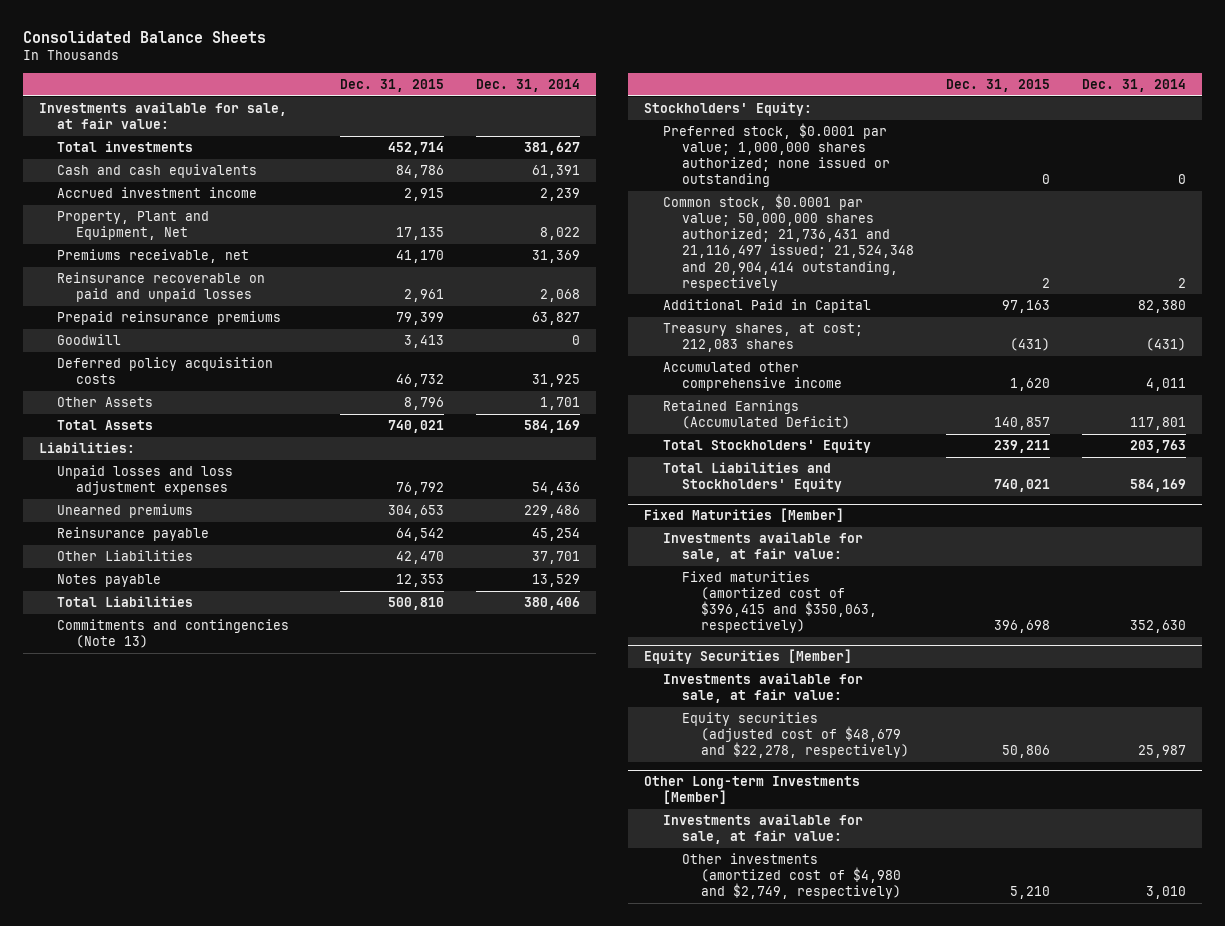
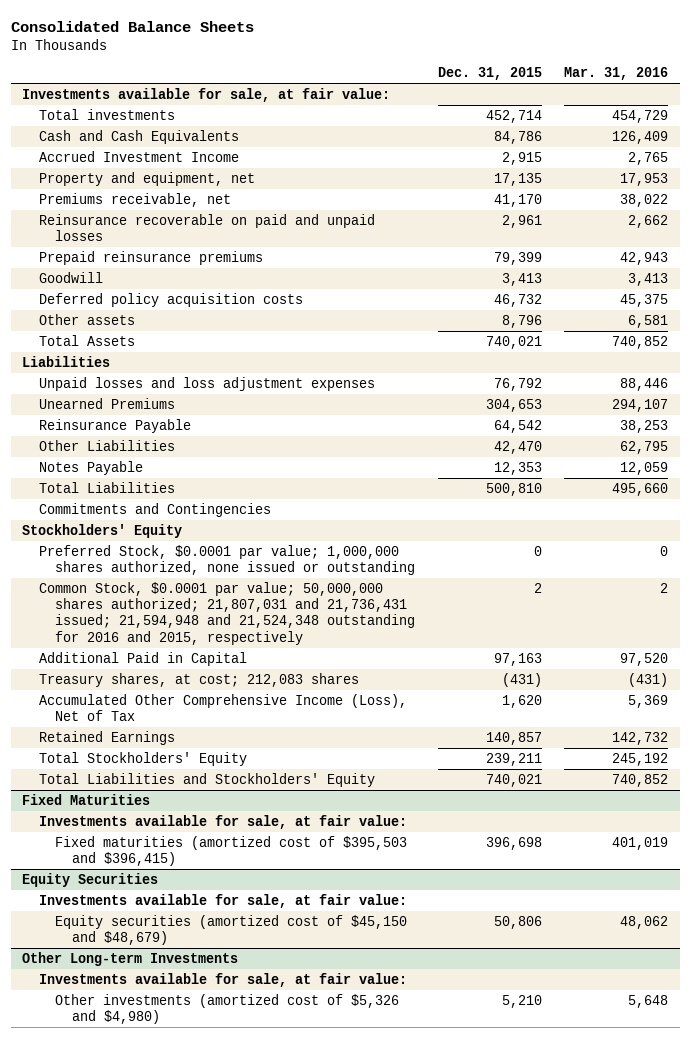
[476,79,581,93] Dec. 31, 2014 -> none
none -> [564,67,669,81] Mar. 31, 2016
[57,164,258,179] Cash and cash equivalents -> [38,129,239,144] Cash and Cash Equivalents
[57,187,258,199] Accrued investment income -> [38,150,239,162] Accrued Investment Income
[57,211,210,241] Property, Plant and Equipment, Net -> [38,171,255,186] Property and equipment, net
[57,397,154,408] Other Assets -> [38,313,135,325] Other assets
[38,442,135,454] Liabilities: -> [22,355,111,367] Liabilities
[57,504,194,519] Unearned premiums -> [38,397,175,409] Unearned Premiums
[57,527,210,542] Reinsurance payable -> [38,418,191,433] Reinsurance Payable
[57,574,162,588] Notes payable -> [38,460,143,475] Notes Payable
[57,619,290,649] Commitments and contingencies (Note 13) -> [38,502,271,517] Commitments and Contingencies
[644,102,813,117] Stockholders' Equity: -> [22,523,183,538] Stockholders' Equity
[663,123,891,188] Preferred stock, $0.0001 par value; 1,000,000 shares authorized; none issued or outstanding -> [38,544,416,575] Preferred Stock, $0.0001 par value; 1,000,000 shares authorized, none issued or outstanding
[663,194,915,291] Common stock, $0.0001 par value; 50,000,000 shares authorized; 21,736,431 and 21,116,497 issued; 21,524,348 and 20,904,414 outstanding, respectively -> [38,581,416,645] Common Stock, $0.0001 par value; 50,000,000 shares authorized; 21,807,031 and 21,736,431 issued; 21,594,948 and 21,524,348 outstanding for 2016 and 2015, respectively
[663,362,843,392] Accumulated other comprehensive income -> [38,693,407,721] Accumulated Other Comprehensive Income (Loss), Net of Tax
[663,400,851,430] Retained Earnings (Accumulated Deficit) -> [38,730,175,745] Retained Earnings
[644,508,845,523] Fixed Maturities [Member] -> [22,793,151,805] Fixed Maturities
[682,571,878,634] Fixed maturities (amortized cost of $396,415 and $350,063, respectively) -> [55,835,408,866] Fixed maturities (amortized cost of $395,503 and $396,415)
[644,649,853,665] Equity Securities [Member] -> [22,872,159,887] Equity Securities
[682,712,910,759] Equity securities (adjusted cost of $48,679 and $22,278, respectively) -> [55,914,408,945] Equity securities (amortized cost of $45,150 and $48,679)
[644,776,861,805] Other Long-term Investments [Member] -> [22,951,239,966] Other Long-term Investments
[682,853,902,900] Other investments (amortized cost of $4,980 and $2,749, respectively) -> [55,993,400,1024] Other investments (amortized cost of $5,326 and $4,980)

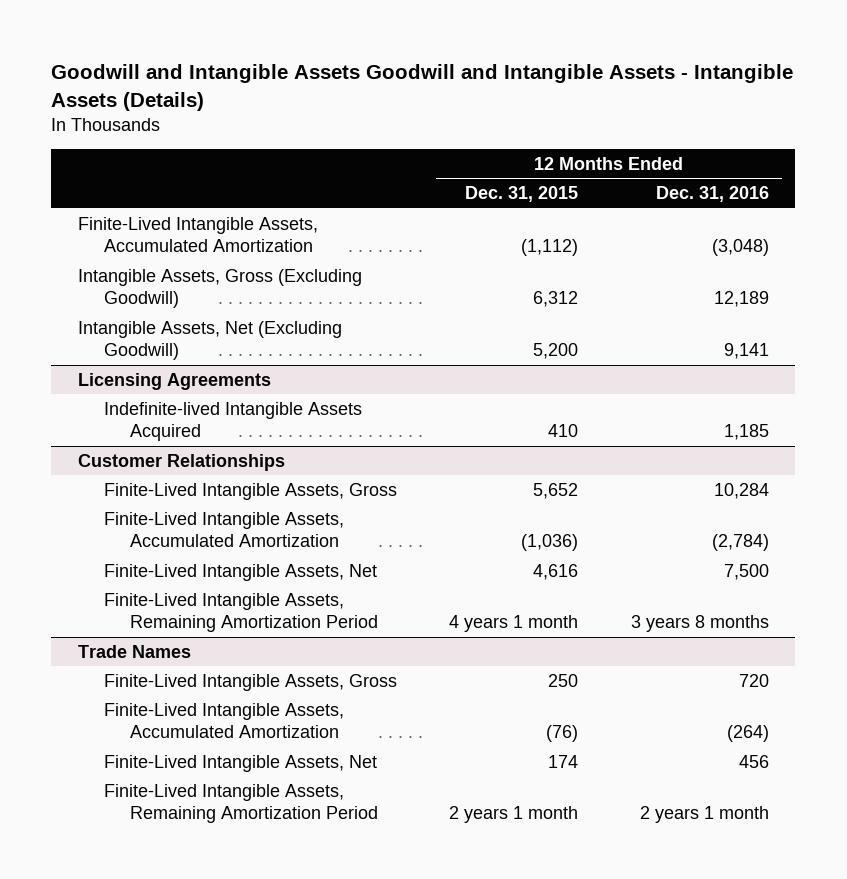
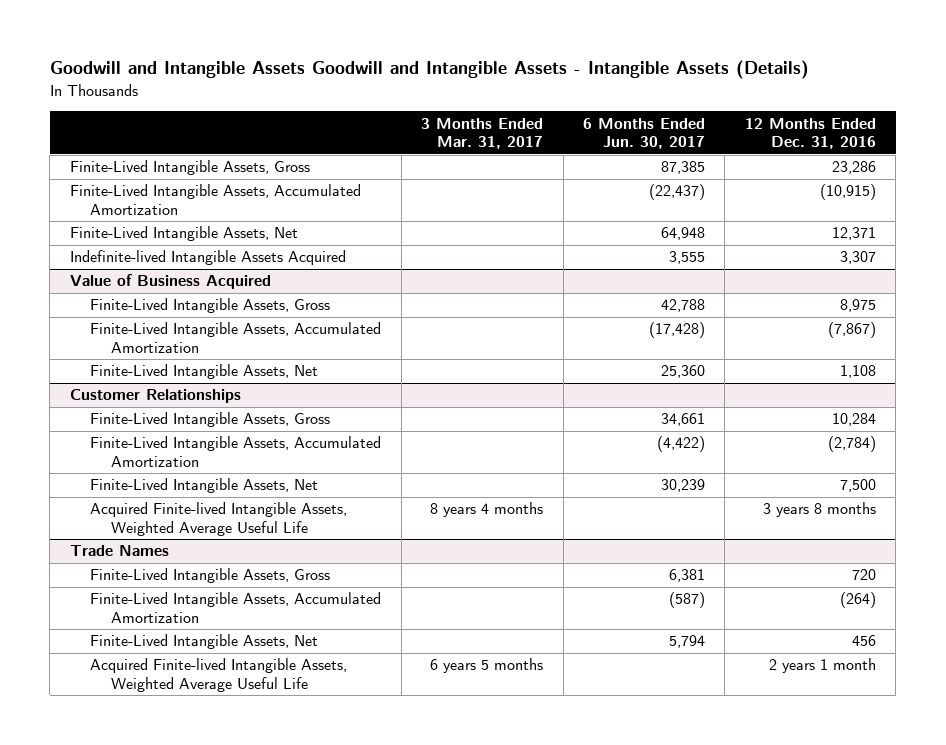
[465,186,579,203] Dec. 31, 2015 -> none
none -> [421,117,544,150] 3 Months Ended Mar. 31, 2017
none -> [583,117,706,150] 6 Months Ended Jun. 30, 2017
[77,268,362,309] Intangible Assets, Gross (Excluding Goodwill) -> none
[77,320,342,361] Intangible Assets, Net (Excluding Goodwill) -> none
[77,372,271,390] Licensing Agreements -> none
none -> [69,160,310,176] Finite-Lived Intangible Assets, Gross
[711,239,769,257] (3,048) -> [819,184,876,201] (10,915)
none -> [69,226,298,242] Finite-Lived Intangible Assets, Net
[723,424,769,441] 1,185 -> [839,251,876,265] 3,307
none -> [69,274,271,290] Value of Business Acquired
none -> [90,298,331,314] Finite-Lived Intangible Assets, Gross
none -> [90,322,382,353] Finite-Lived Intangible Assets, Accumulated Amortization
none -> [90,364,319,380] Finite-Lived Intangible Assets, Net
[103,592,379,633] Finite-Lived Intangible Assets, Remaining Amortization Period -> none
none -> [90,502,348,536] Acquired Finite-lived Intangible Assets, Weighted Average Useful Life
[103,783,379,824] Finite-Lived Intangible Assets, Remaining Amortization Period -> none
none -> [90,658,348,692] Acquired Finite-lived Intangible Assets, Weighted Average Useful Life

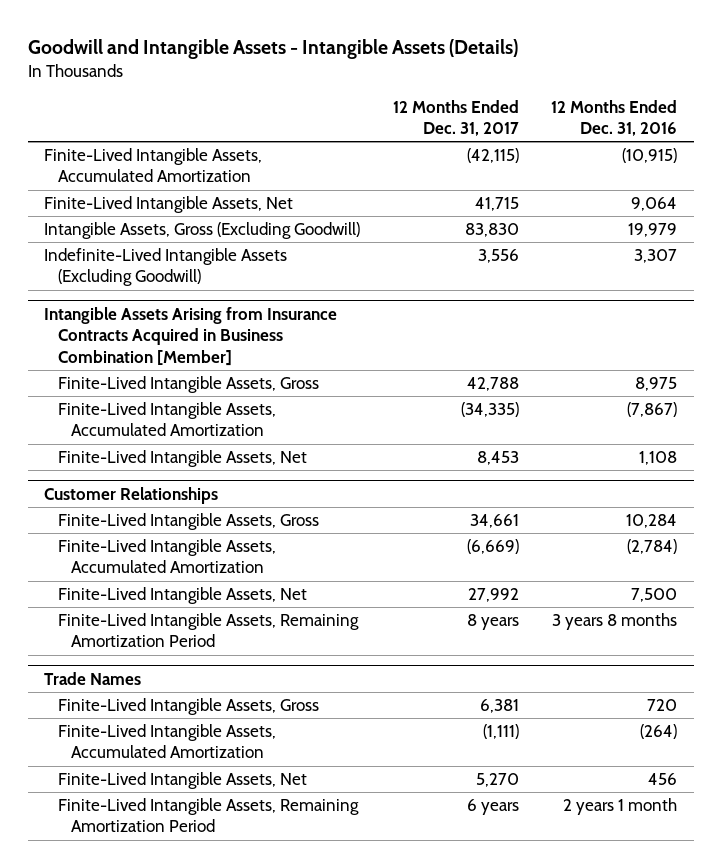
[49,60,809,80] Goodwill and Intangible Assets Goodwill and Intangible Assets - Intangible Assets (Details) -> [27,38,518,59] Goodwill and Intangible Assets - Intangible Assets (Details)
[421,117,544,150] 3 Months Ended Mar. 31, 2017 -> none
[583,117,706,150] 6 Months Ended Jun. 30, 2017 -> none
none -> [392,99,519,136] 12 Months Ended Dec. 31, 2017
[69,160,310,176] Finite-Lived Intangible Assets, Gross -> none
[831,227,876,241] 12,371 -> [631,197,678,212] 9,064
none -> [44,222,361,240] Intangible Assets, Gross (Excluding Goodwill)
[69,250,346,266] Indefinite-lived Intangible Assets Acquired -> [44,248,288,287] Indefinite-Lived Intangible Assets (Excluding Goodwill)
[69,274,271,290] Value of Business Acquired -> [44,306,338,366] Intangible Assets Arising from Insurance Contracts Acquired in Business Combination [Member]
[90,502,348,536] Acquired Finite-lived Intangible Assets, Weighted Average Useful Life -> none
none -> [57,613,359,648] Finite-Lived Intangible Assets, Remaining Amortization Period
[90,658,348,692] Acquired Finite-lived Intangible Assets, Weighted Average Useful Life -> none
none -> [57,798,359,833] Finite-Lived Intangible Assets, Remaining Amortization Period

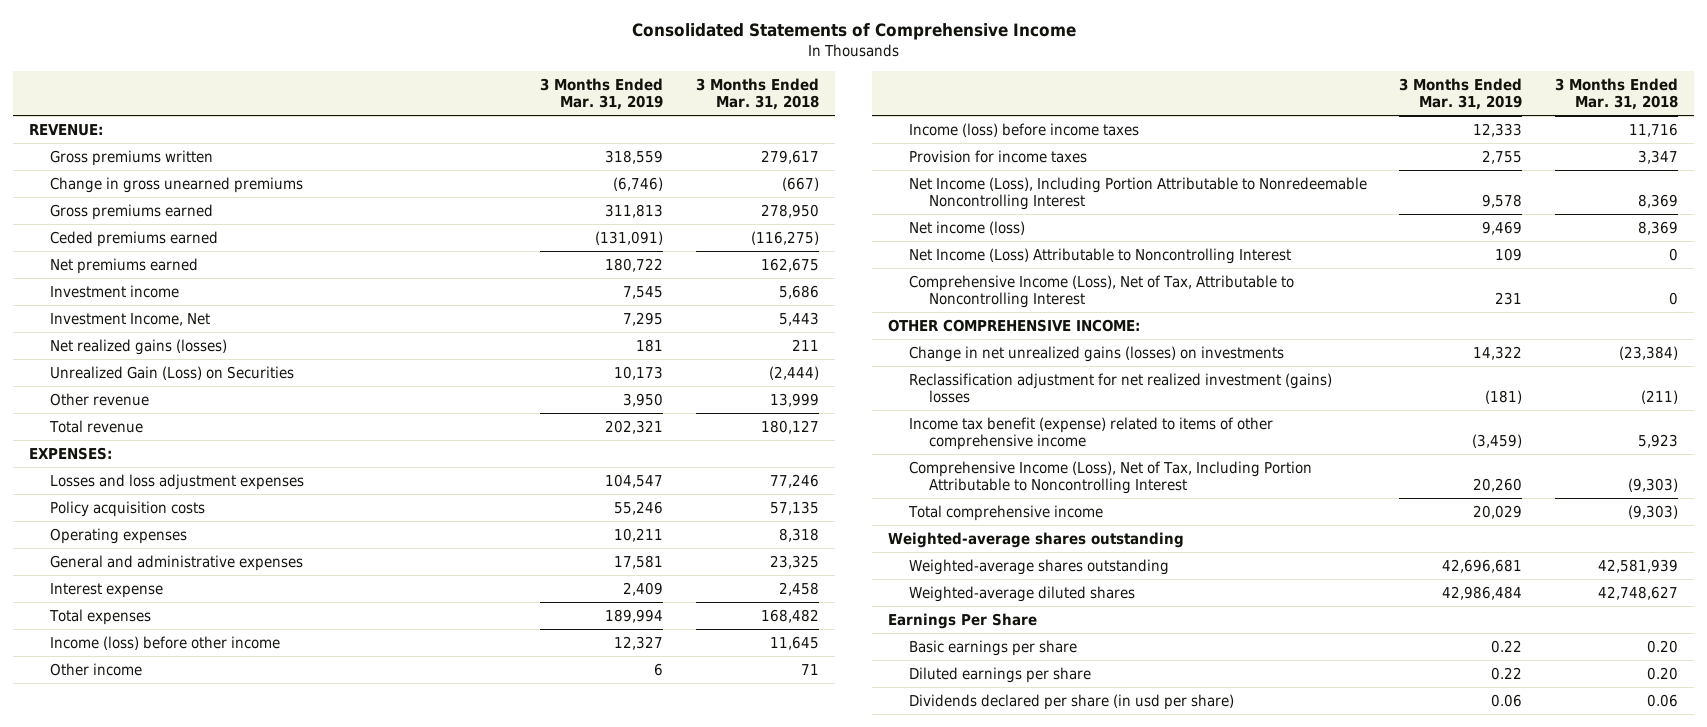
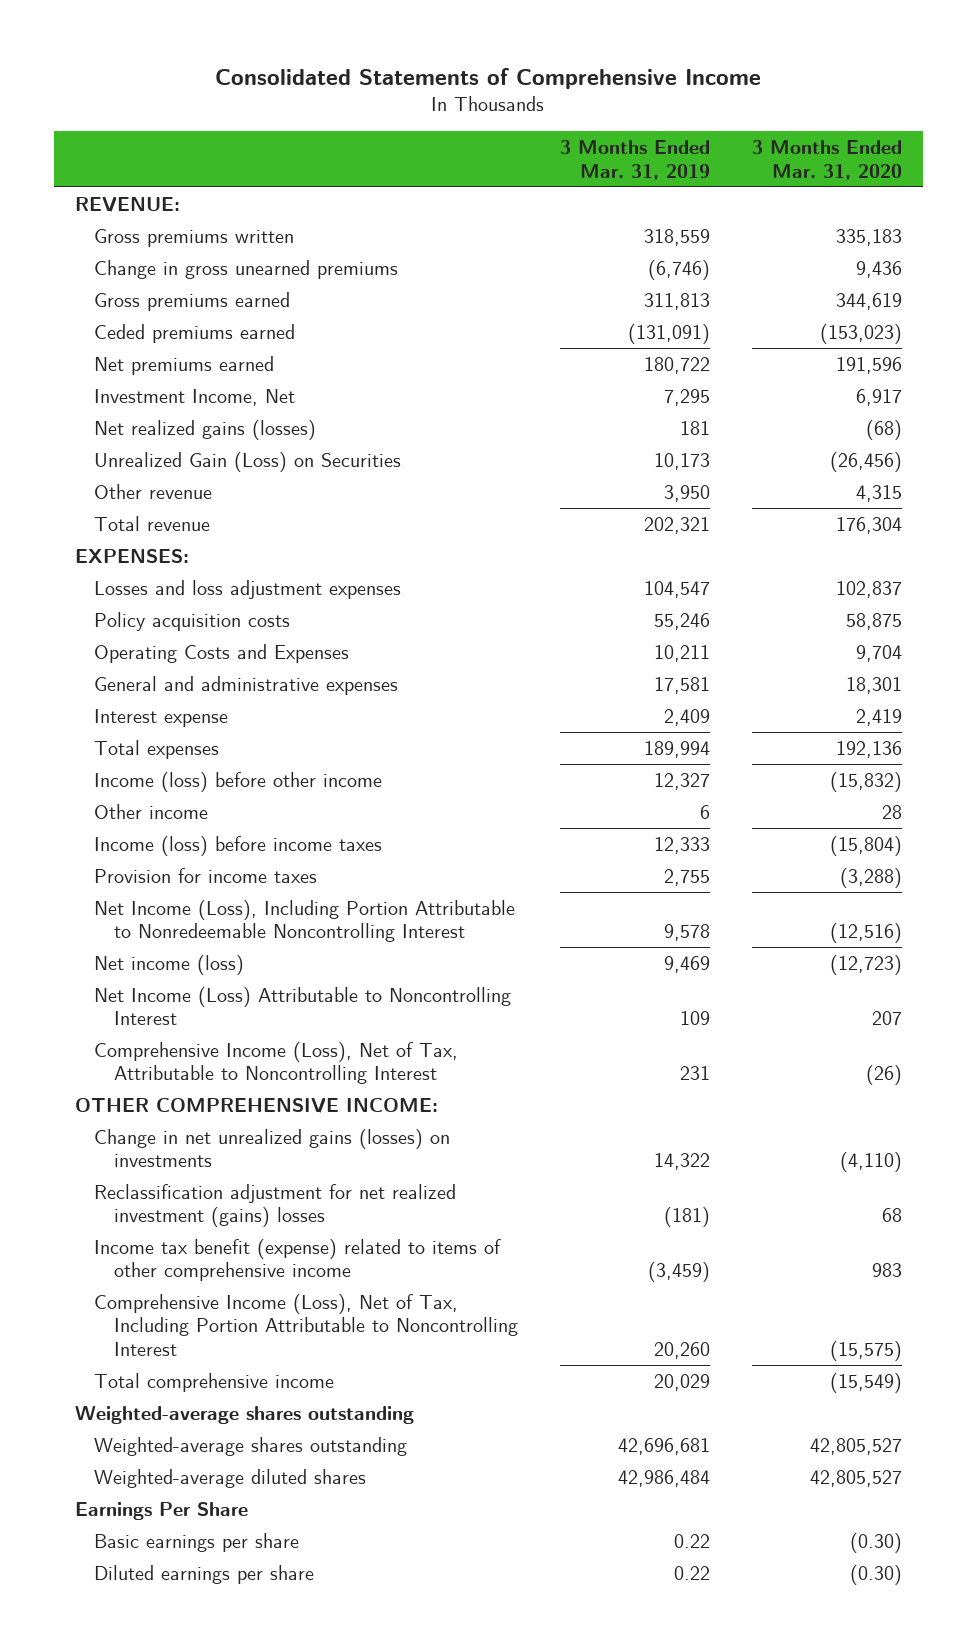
[695,77,819,111] 3 Months Ended Mar. 31, 2018 -> none
none -> [751,140,902,180] 3 Months Ended Mar. 31, 2020
[49,284,179,298] Investment income -> none
[49,527,187,544] Operating expenses -> [94,644,350,664] Operating Costs and Expenses
[908,693,1234,710] Dividends declared per share (in usd per share) -> none

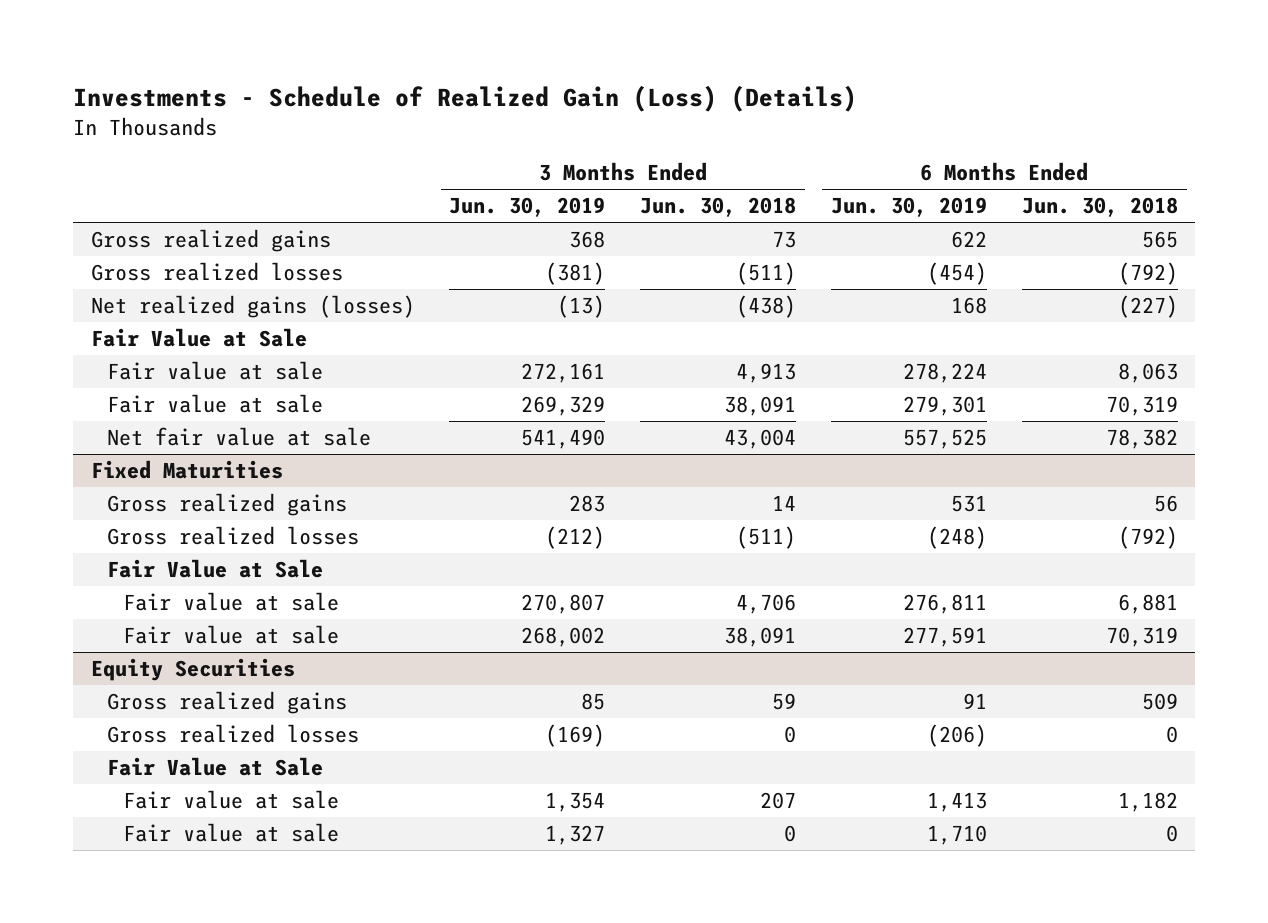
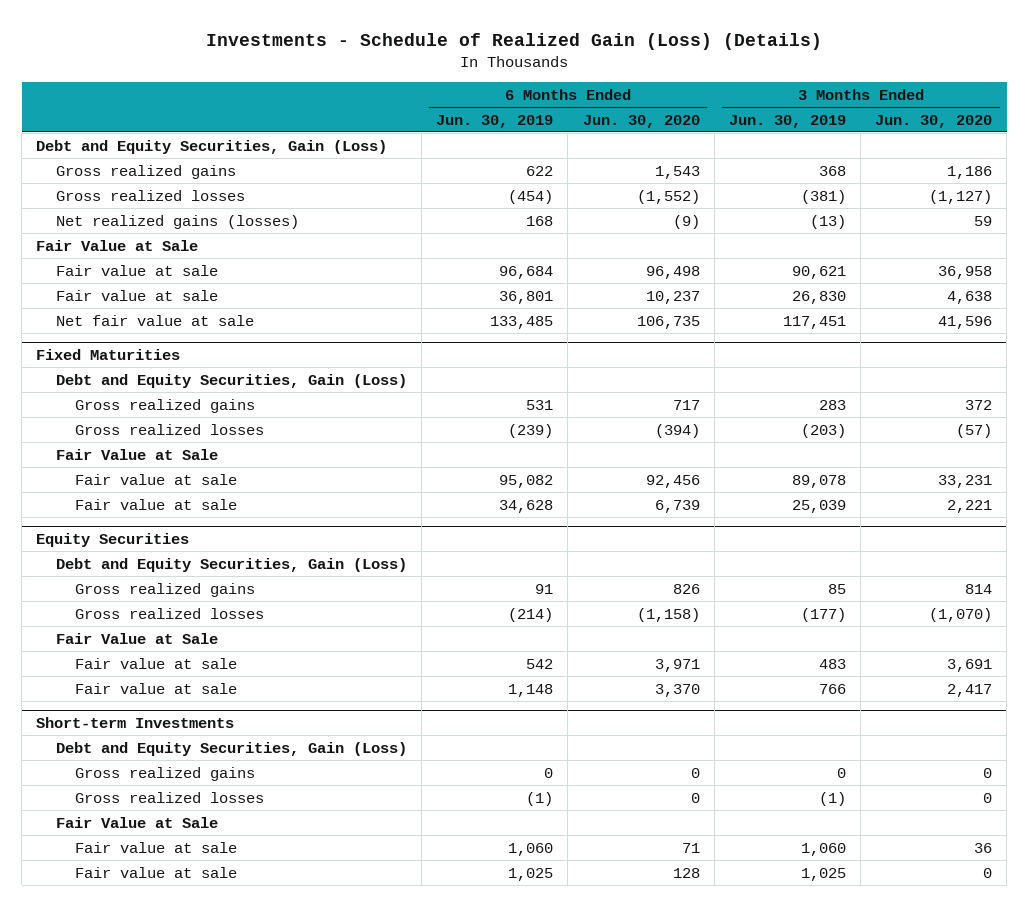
[640,197,797,218] Jun. 30, 2018 -> none
[1021,197,1178,218] Jun. 30, 2018 -> none
none -> [582,114,700,128] Jun. 30, 2020
none -> [875,114,993,128] Jun. 30, 2020
none -> [36,139,388,154] Debt and Equity Securities, Gain (Loss)
[521,363,606,384] 272,161 -> [791,265,846,279] 90,621
[903,363,988,384] 278,224 -> [499,265,554,279] 96,684
[521,396,606,417] 269,329 -> [791,290,846,304] 26,830
[903,396,988,417] 279,301 -> [499,290,554,304] 36,801
[521,429,606,450] 541,490 -> [782,315,846,329] 117,451
[903,429,988,450] 557,525 -> [490,315,554,329] 133,485
none -> [55,373,407,388] Debt and Equity Securities, Gain (Loss)
[545,526,606,550] (212) -> [800,423,846,438] (203)
[927,526,988,550] (248) -> [508,423,554,438] (239)
[521,594,606,615] 270,807 -> [791,474,846,488] 89,078
[903,594,988,615] 276,811 -> [499,474,554,488] 95,082
[521,627,606,648] 268,002 -> [791,499,846,513] 25,039
[903,627,988,648] 277,591 -> [499,499,554,513] 34,628
none -> [55,557,407,572] Debt and Equity Securities, Gain (Loss)
[545,724,606,748] (169) -> [800,607,846,622] (177)
[927,724,988,748] (206) -> [508,607,554,622] (214)
[545,792,606,813] 1,354 -> [818,658,846,669] 483
[927,792,988,813] 1,413 -> [526,658,554,669] 542
[545,825,606,846] 1,327 -> [818,683,846,694] 766
[927,825,988,846] 1,710 -> [508,683,554,697] 1,148
none -> [36,716,235,728] Short-term Investments
none -> [55,741,407,756] Debt and Equity Securities, Gain (Loss)
none -> [75,766,256,781] Gross realized gains
none -> [75,791,265,803] Gross realized losses
none -> [55,816,218,828] Fair Value at Sale
none -> [75,841,238,853] Fair value at sale
none -> [75,866,238,878] Fair value at sale

